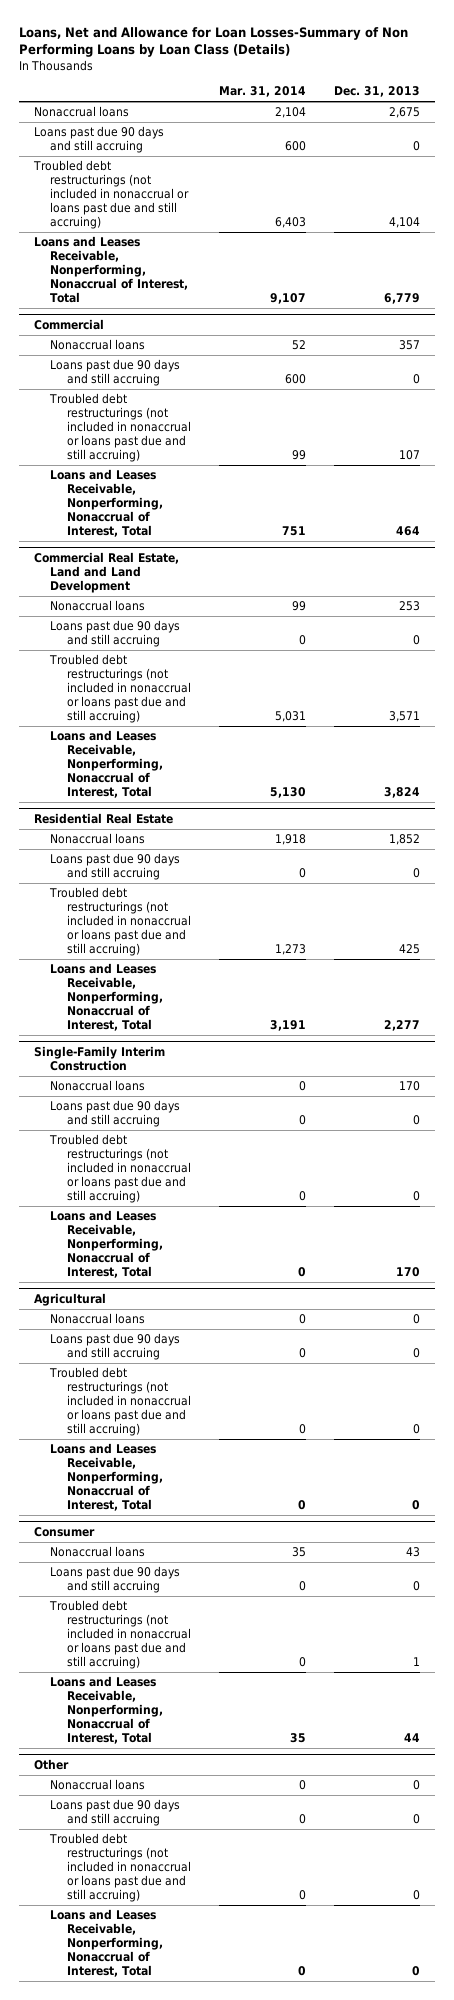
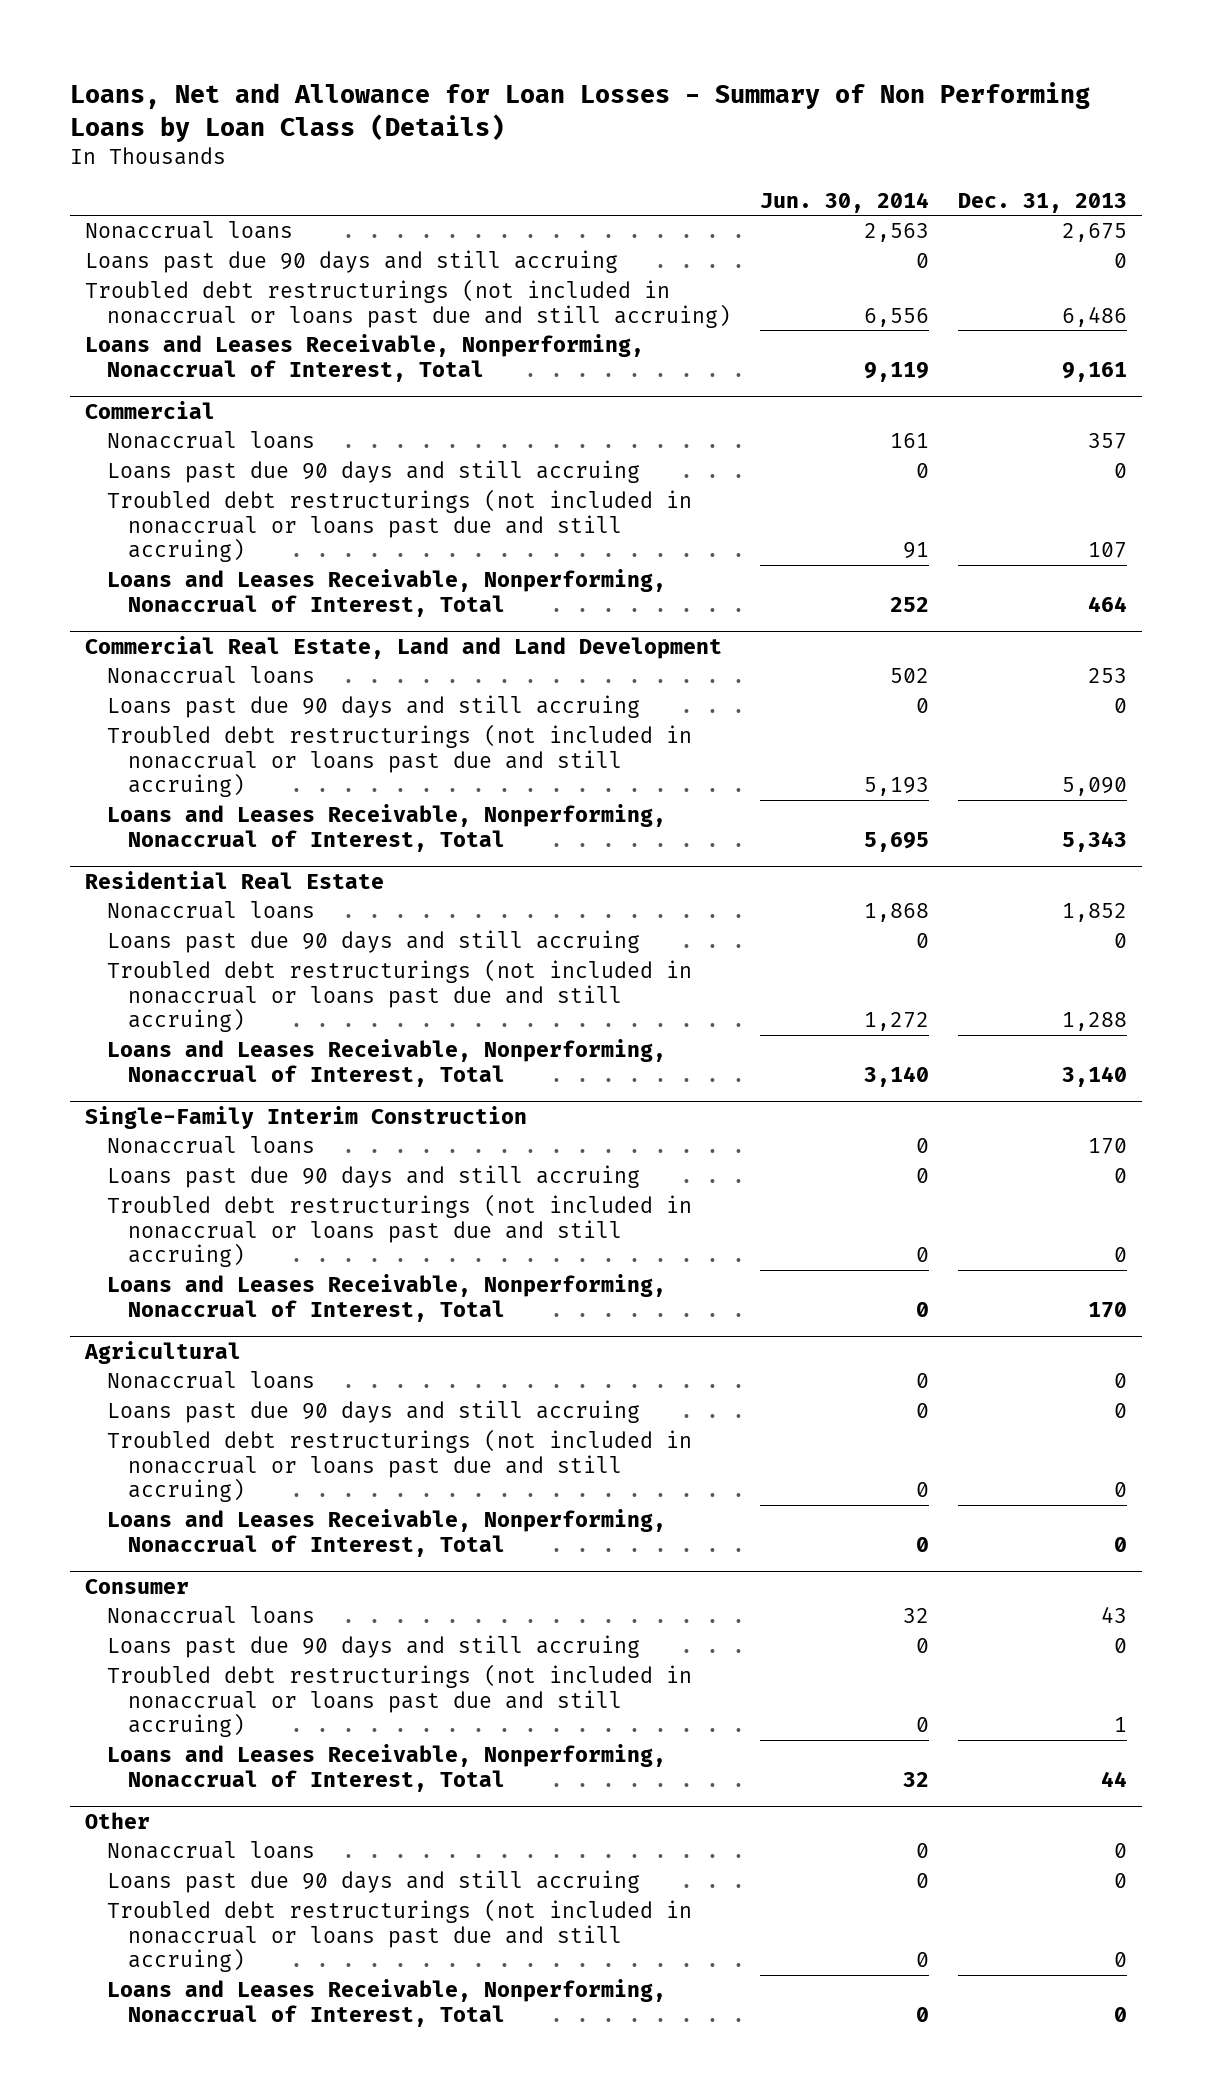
[19,26,409,58] Loans, Net and Allowance for Loan Losses-Summary of Non Performing Loans by Loan Class (Details) -> [70,81,1091,142] Loans, Net and Allowance for Loan Losses - Summary of Non Performing Loans by Loan Class (Details)
[219,86,307,98] Mar. 31, 2014 -> none
none -> [759,191,929,213] Jun. 30, 2014
[389,216,421,228] 4,104 -> [1062,305,1128,327] 6,486
[384,292,421,304] 6,779 -> [1062,361,1128,382] 9,161
[389,710,421,722] 3,571 -> [1062,777,1128,797] 5,090
[384,786,421,798] 3,824 -> [1062,830,1128,852] 5,343
[399,943,421,954] 425 -> [1062,1012,1128,1032] 1,288
[384,1019,421,1031] 2,277 -> [1062,1065,1128,1087] 3,140

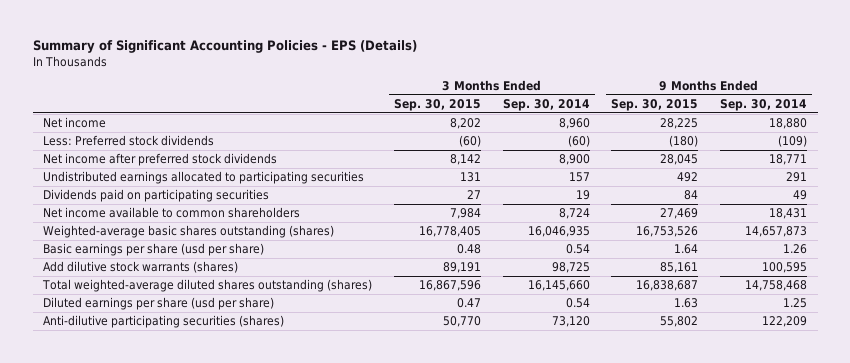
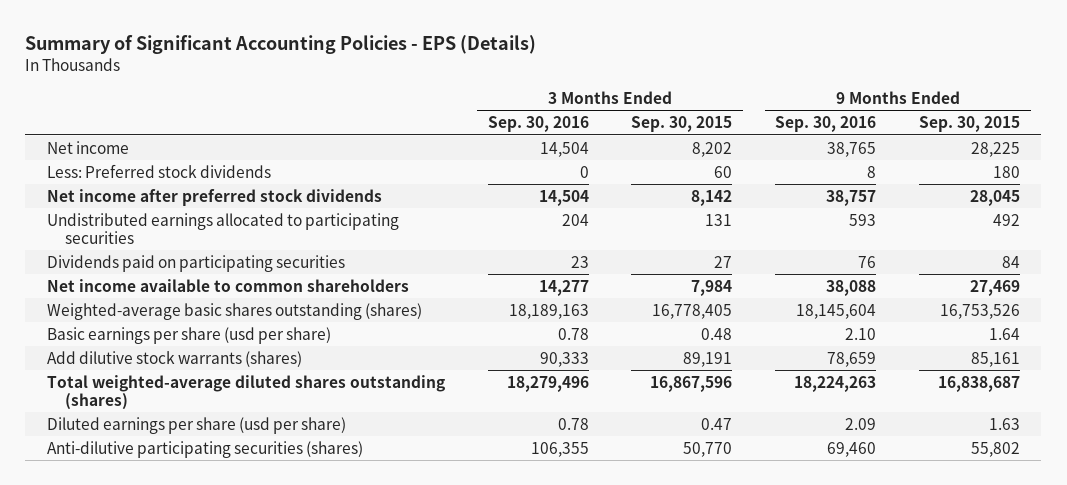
[502,98,590,111] Sep. 30, 2014 -> none
[719,98,807,111] Sep. 30, 2014 -> none
none -> [487,116,589,133] Sep. 30, 2016
none -> [775,116,877,133] Sep. 30, 2016
[458,135,481,148] (60) -> [714,165,733,178] 60
[669,135,699,148] (180) -> [992,165,1020,178] 180

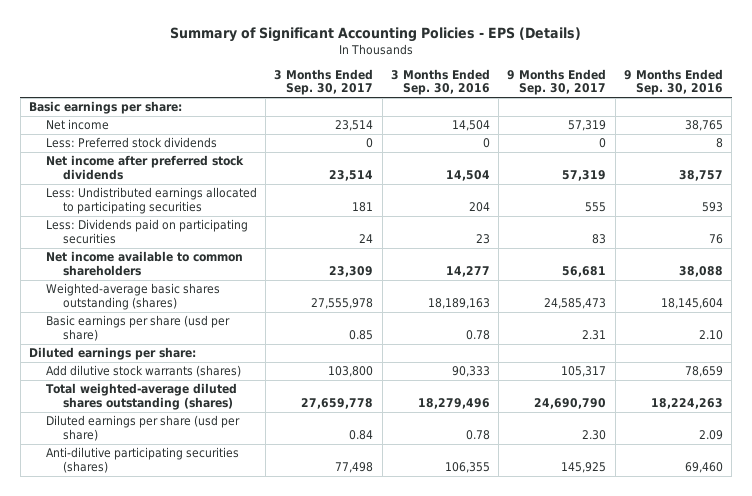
[631,116,733,133] Sep. 30, 2015 -> none
[918,116,1020,133] Sep. 30, 2015 -> none
none -> [274,68,374,96] 3 Months Ended Sep. 30, 2017
none -> [507,68,607,96] 9 Months Ended Sep. 30, 2017
none -> [29,101,183,115] Basic earnings per share:
[46,212,399,245] Undistributed earnings allocated to participating securities -> [45,187,257,214] Less: Undistributed earnings allocated to participating securities
[46,254,345,272] Dividends paid on participating securities -> [45,219,248,244] Less: Dividends paid on participating securities
none -> [29,347,197,361] Diluted earnings per share:

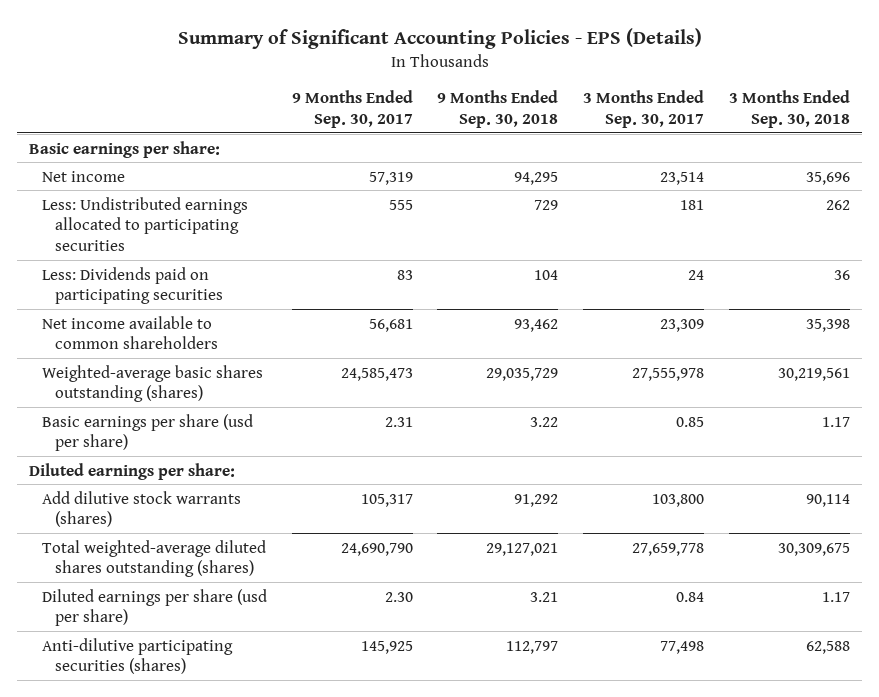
[390,68,490,96] 3 Months Ended Sep. 30, 2016 -> none
[623,68,723,96] 9 Months Ended Sep. 30, 2016 -> none
none -> [437,90,559,128] 9 Months Ended Sep. 30, 2018
none -> [728,90,850,128] 3 Months Ended Sep. 30, 2018
[45,137,217,149] Less: Preferred stock dividends -> none
[45,155,244,180] Net income after preferred stock dividends -> none

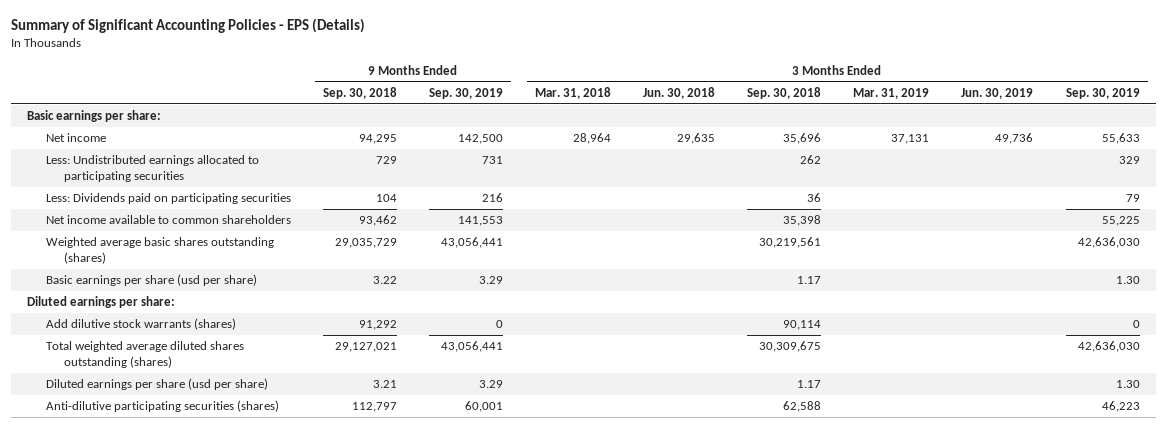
[291,90,413,128] 9 Months Ended Sep. 30, 2017 -> none
[583,90,705,128] 3 Months Ended Sep. 30, 2017 -> none
none -> [428,87,503,99] Sep. 30, 2019
none -> [535,86,612,99] Mar. 31, 2018
none -> [643,86,716,99] Jun. 30, 2018
none -> [853,87,930,99] Mar. 31, 2019
none -> [961,87,1034,99] Jun. 30, 2019
none -> [1065,87,1140,99] Sep. 30, 2019
[42,364,264,403] Weighted-average basic shares outstanding (shares) -> [45,237,274,265] Weighted average basic shares outstanding (shares)
[42,539,267,578] Total weighted-average diluted shares outstanding (shares) -> [45,341,244,369] Total weighted average diluted shares outstanding (shares)

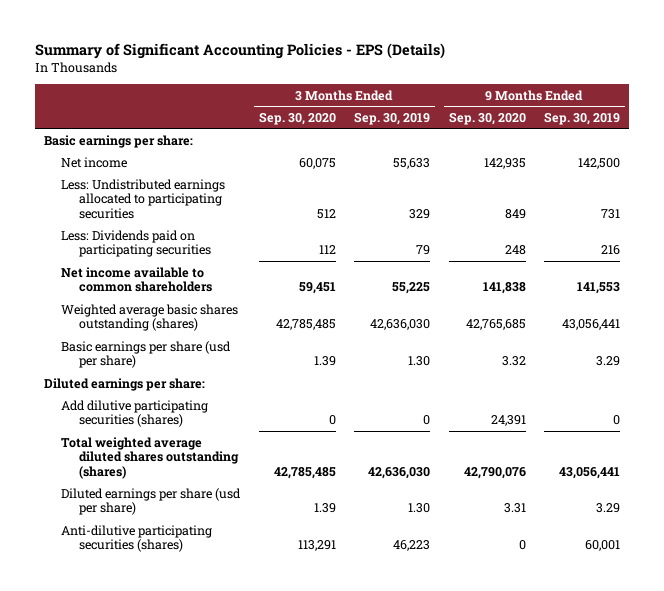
[322,86,397,99] Sep. 30, 2018 -> none
[535,86,612,99] Mar. 31, 2018 -> none
[643,86,716,99] Jun. 30, 2018 -> none
[747,86,822,99] Sep. 30, 2018 -> none
[853,87,930,99] Mar. 31, 2019 -> none
[961,87,1034,99] Jun. 30, 2019 -> none
none -> [258,111,336,125] Sep. 30, 2020
none -> [448,111,526,125] Sep. 30, 2020
[45,318,236,331] Add dilutive stock warrants (shares) -> none
none -> [61,399,209,428] Add dilutive participating securities (shares)

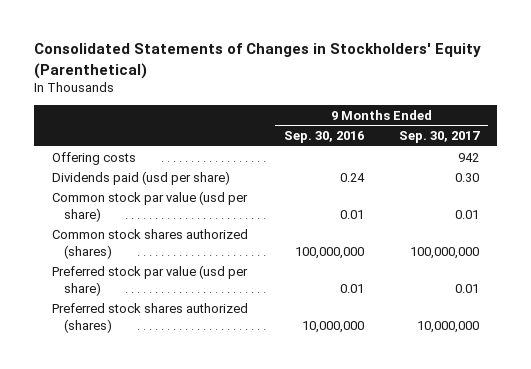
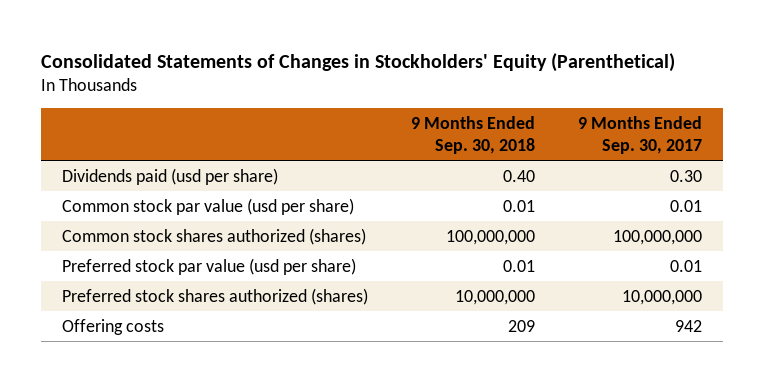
[283,131,364,144] Sep. 30, 2016 -> none
none -> [410,115,535,154] 9 Months Ended Sep. 30, 2018
[51,151,136,165] Offering costs -> [62,318,165,335] Offering costs

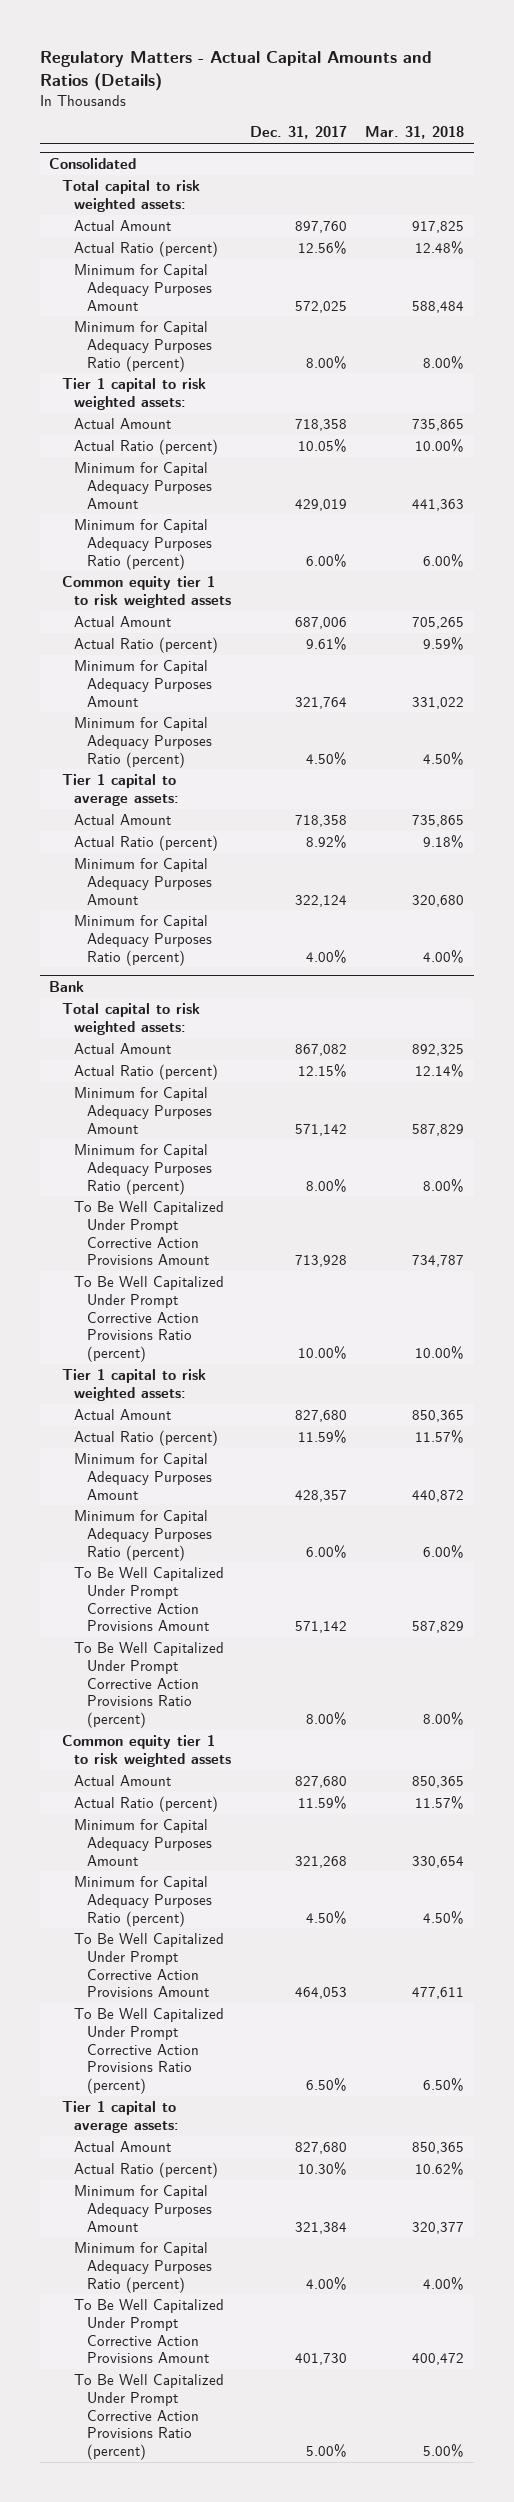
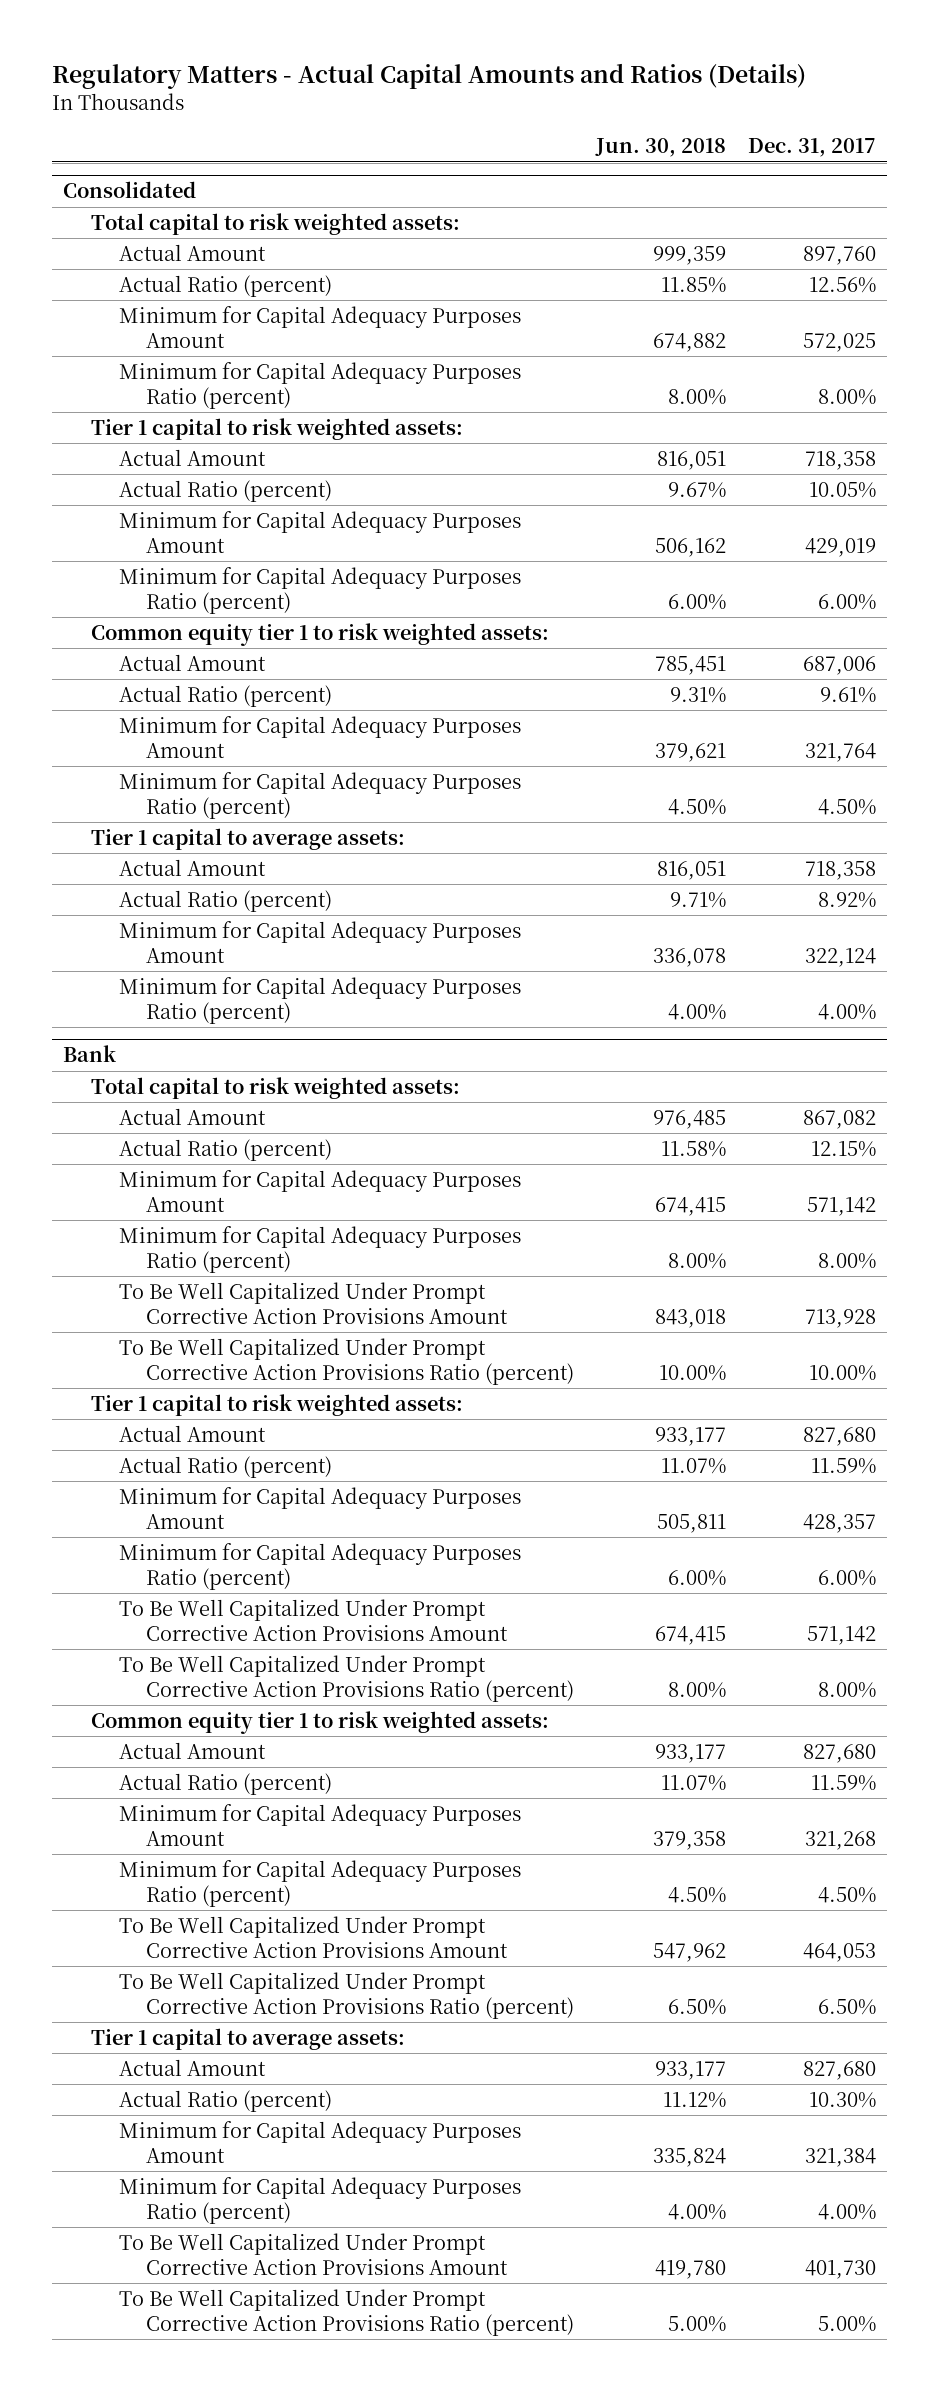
[365,126,465,140] Mar. 31, 2018 -> none
none -> [595,138,727,158] Jun. 30, 2018
[61,576,232,608] Common equity tier 1 to risk weighted assets -> [90,622,549,646] Common equity tier 1 to risk weighted assets:
[61,1735,232,1767] Common equity tier 1 to risk weighted assets -> [90,1710,549,1734] Common equity tier 1 to risk weighted assets:

